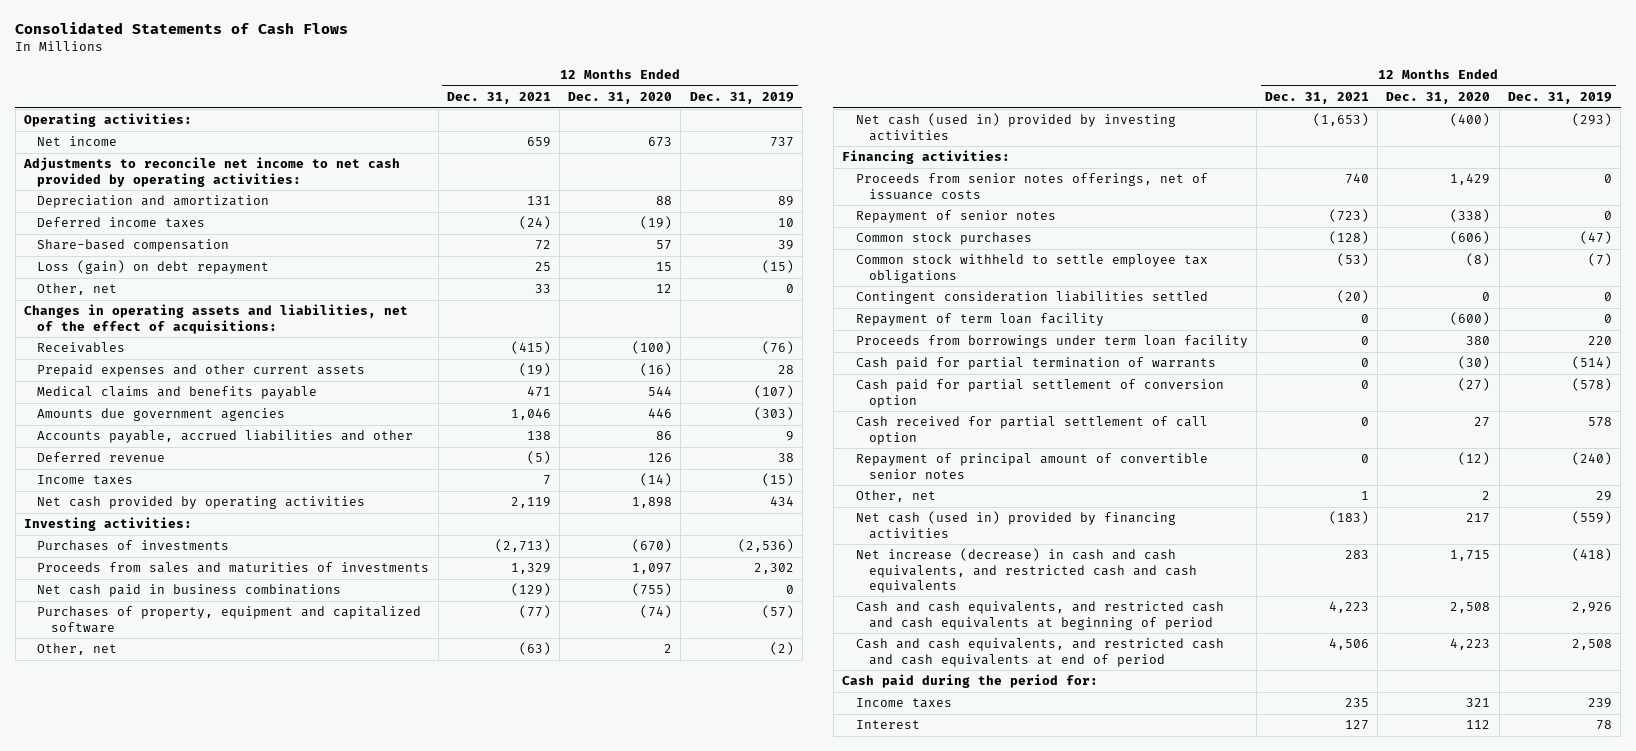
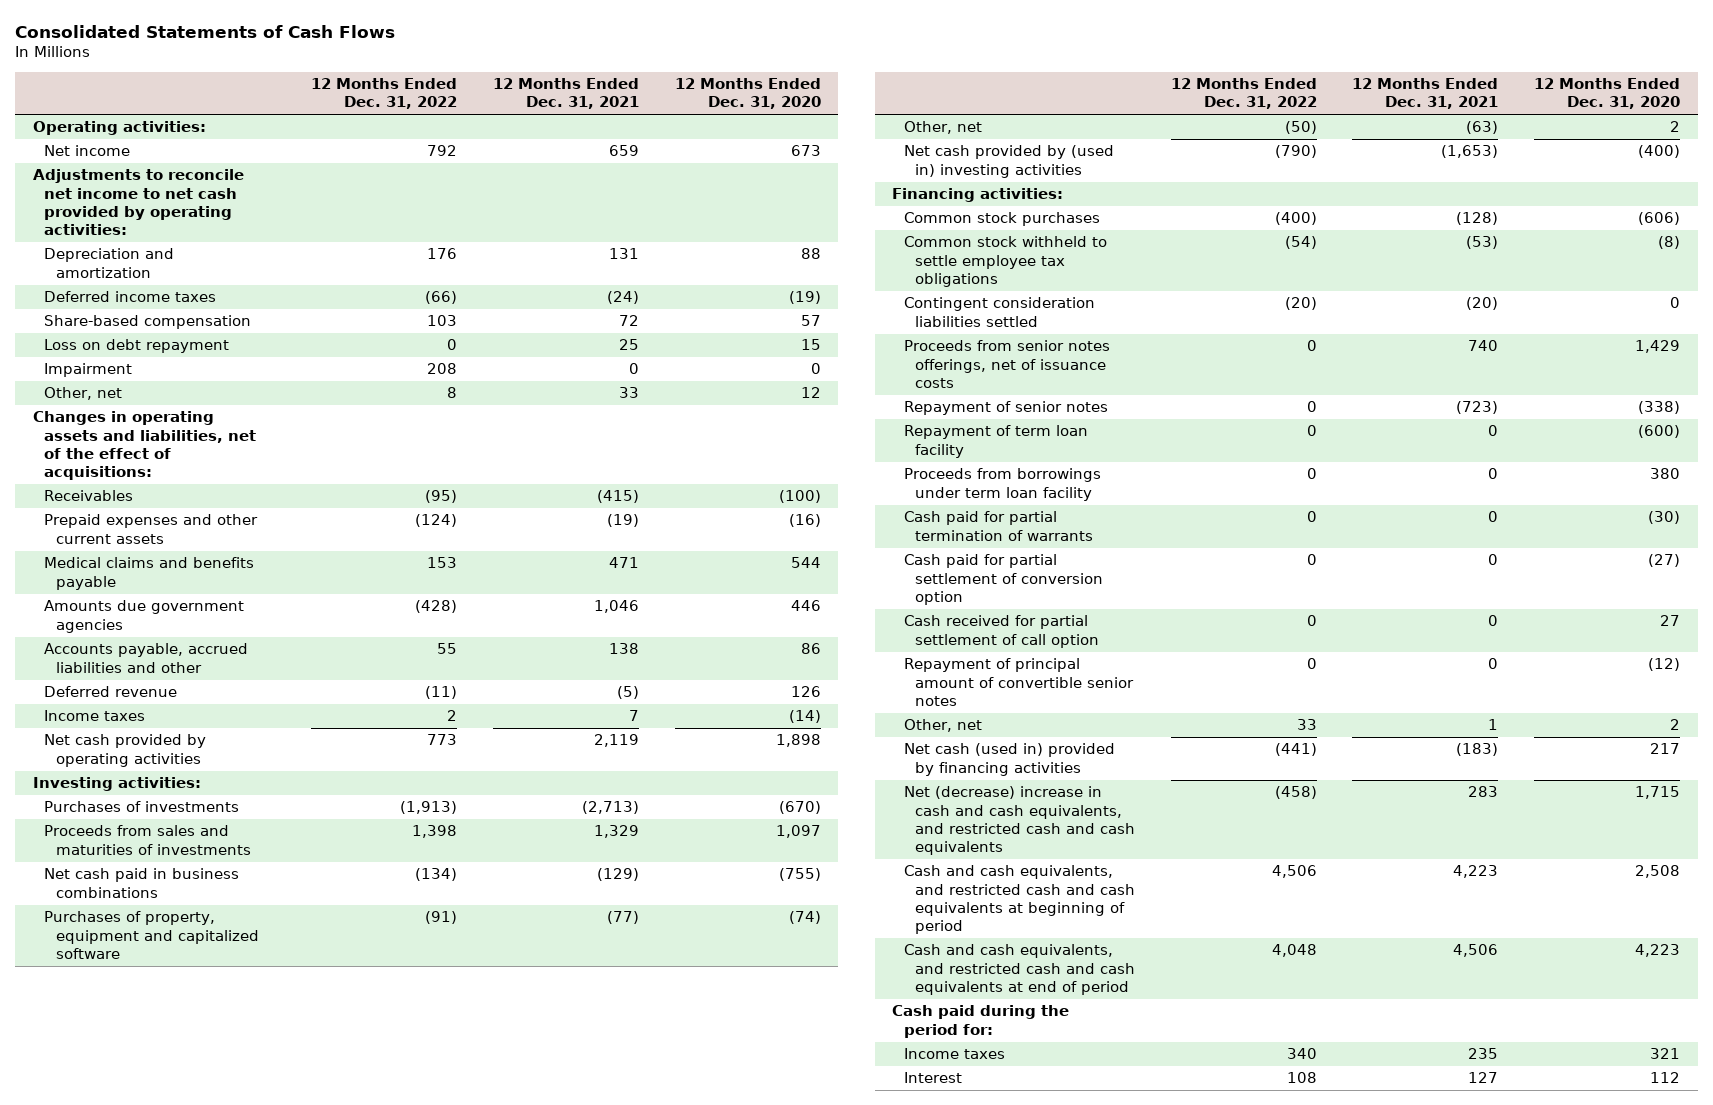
[689,92,794,105] Dec. 31, 2019 -> none
none -> [311,78,458,110] 12 Months Ended Dec. 31, 2022
[37,260,270,275] Loss (gain) on debt repayment -> [44,339,230,354] Loss on debt repayment
none -> [44,363,133,378] Impairment
[855,113,1176,141] Net cash (used in) provided by investing activities -> [903,145,1114,178] Net cash provided by (used in) investing activities
[855,173,1208,200] Proceeds from senior notes offerings, net of issuance costs -> [903,340,1110,388] Proceeds from senior notes offerings, net of issuance costs
[855,210,1056,224] Repayment of senior notes -> [903,401,1108,416] Repayment of senior notes
[855,548,1197,593] Net increase (decrease) in cash and cash equivalents, and restricted cash and cash equivalents -> [903,786,1135,855] Net (decrease) increase in cash and cash equivalents, and restricted cash and cash equivalents

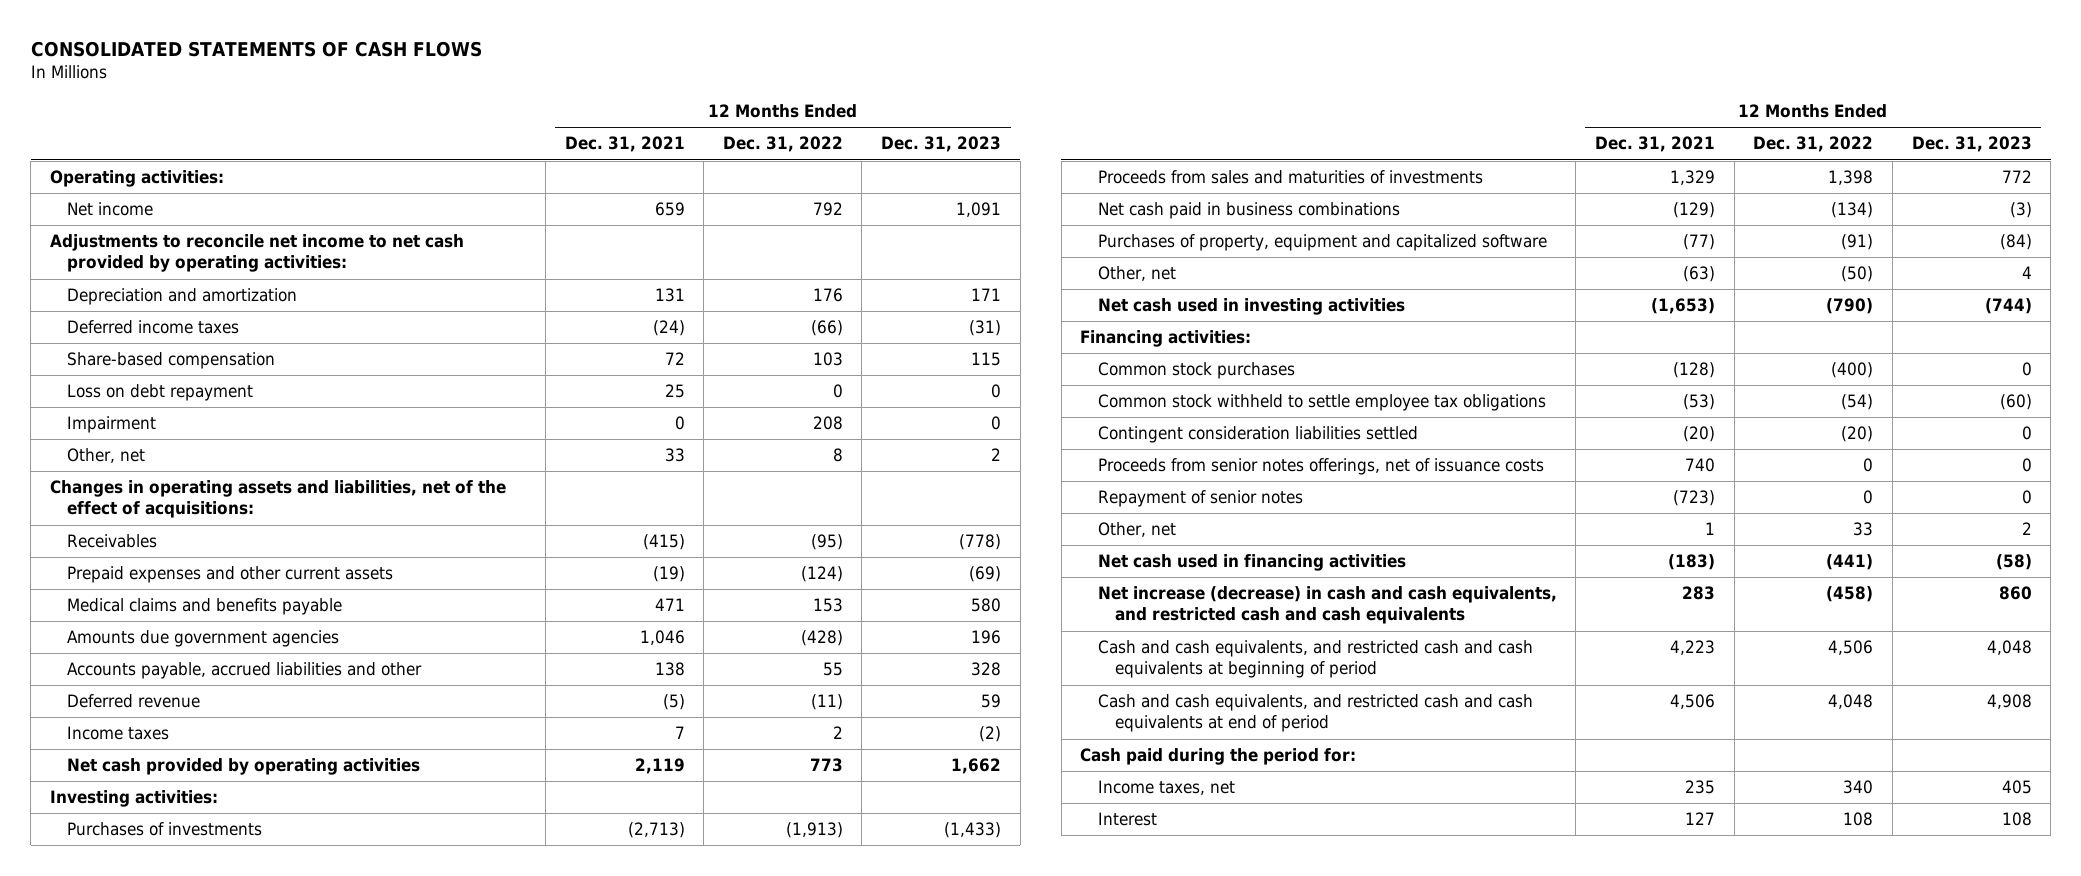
[15,24,396,38] Consolidated Statements of Cash Flows -> [30,41,482,58] CONSOLIDATED STATEMENTS OF CASH FLOWS
[674,78,821,110] 12 Months Ended Dec. 31, 2020 -> none
none -> [881,136,1002,153] Dec. 31, 2023
[903,145,1114,178] Net cash provided by (used in) investing activities -> [1097,298,1405,316] Net cash used in investing activities
[903,425,1088,458] Repayment of term loan facility -> none
[903,468,1101,501] Proceeds from borrowings under term loan facility -> none
[903,511,1093,541] Cash paid for partial termination of warrants -> none
[903,554,1103,605] Cash paid for partial settlement of conversion option -> none
[903,615,1099,648] Cash received for partial settlement of call option -> none
[903,658,1134,706] Repayment of principal amount of convertible senior notes -> none
[903,743,1115,776] Net cash (used in) provided by financing activities -> [1097,554,1406,572] Net cash used in financing activities
[903,786,1135,855] Net (decrease) increase in cash and cash equivalents, and restricted cash and cash equivalents -> [1097,586,1557,625] Net increase (decrease) in cash and cash equivalents, and restricted cash and cash equivalents
[903,1048,1005,1060] Income taxes -> [1097,780,1235,796] Income taxes, net

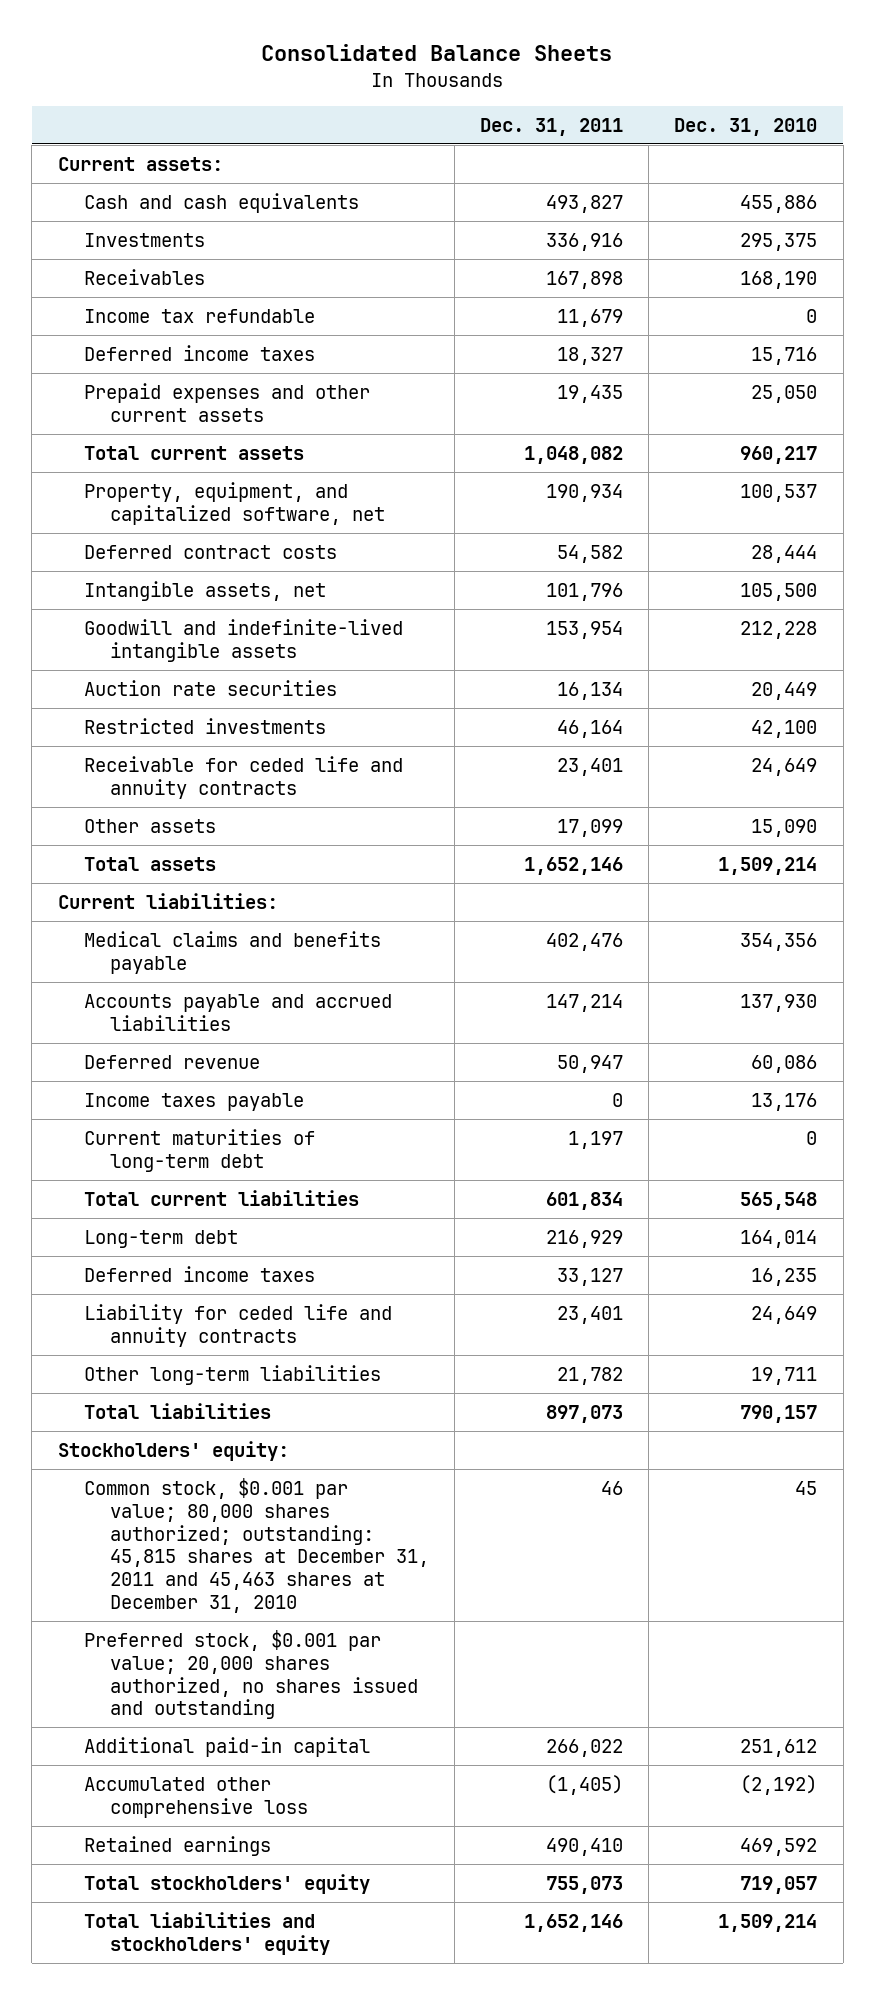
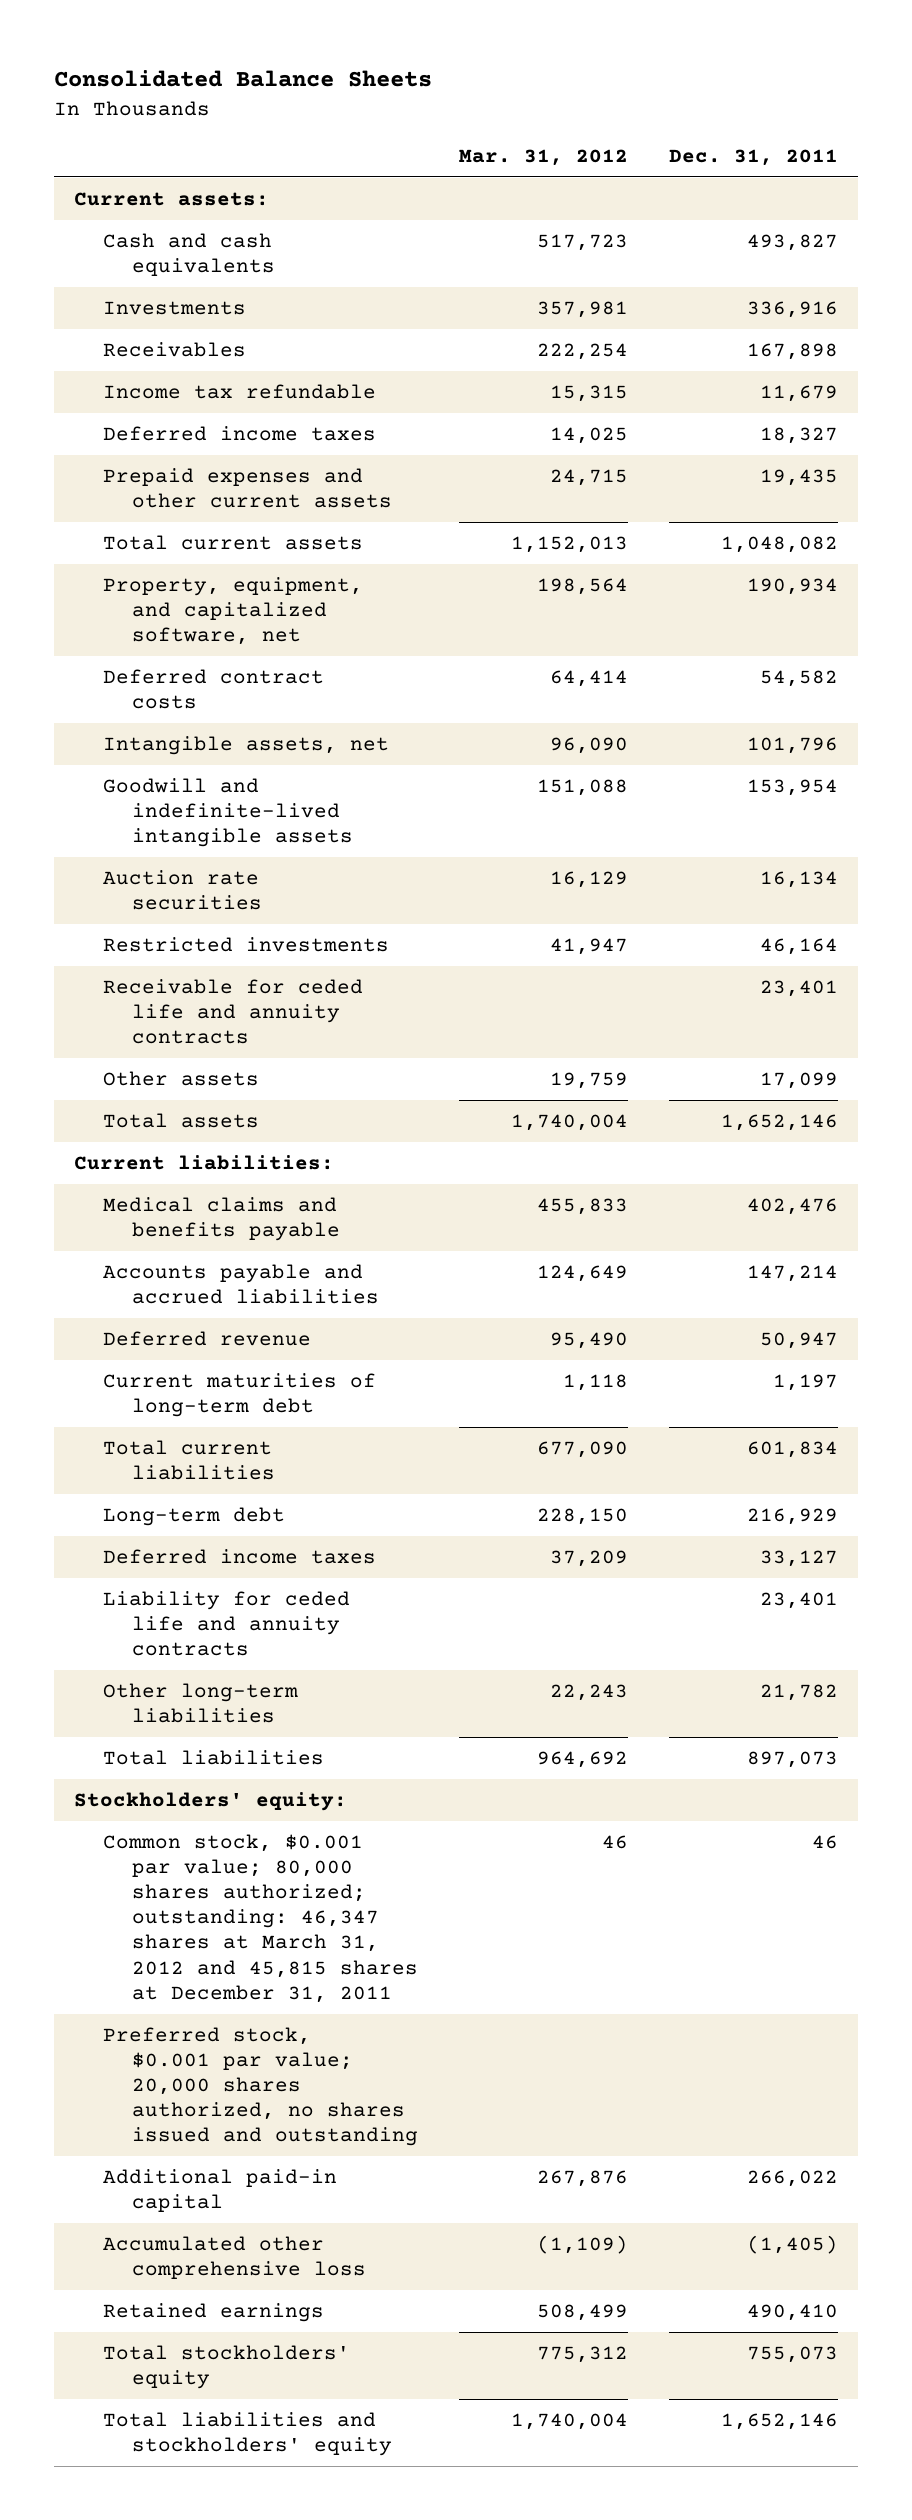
[674,117,818,136] Dec. 31, 2010 -> none
none -> [458,149,628,167] Mar. 31, 2012
[83,1092,304,1111] Income taxes payable -> none
[83,1477,429,1614] Common stock, $0.001 par value; 80,000 shares authorized; outstanding: 45,815 shares at December 31, 2011 and 45,463 shares at December 31, 2010 -> [103,1833,419,2003] Common stock, $0.001 par value; 80,000 shares authorized; outstanding: 46,347 shares at March 31, 2012 and 45,815 shares at December 31, 2011

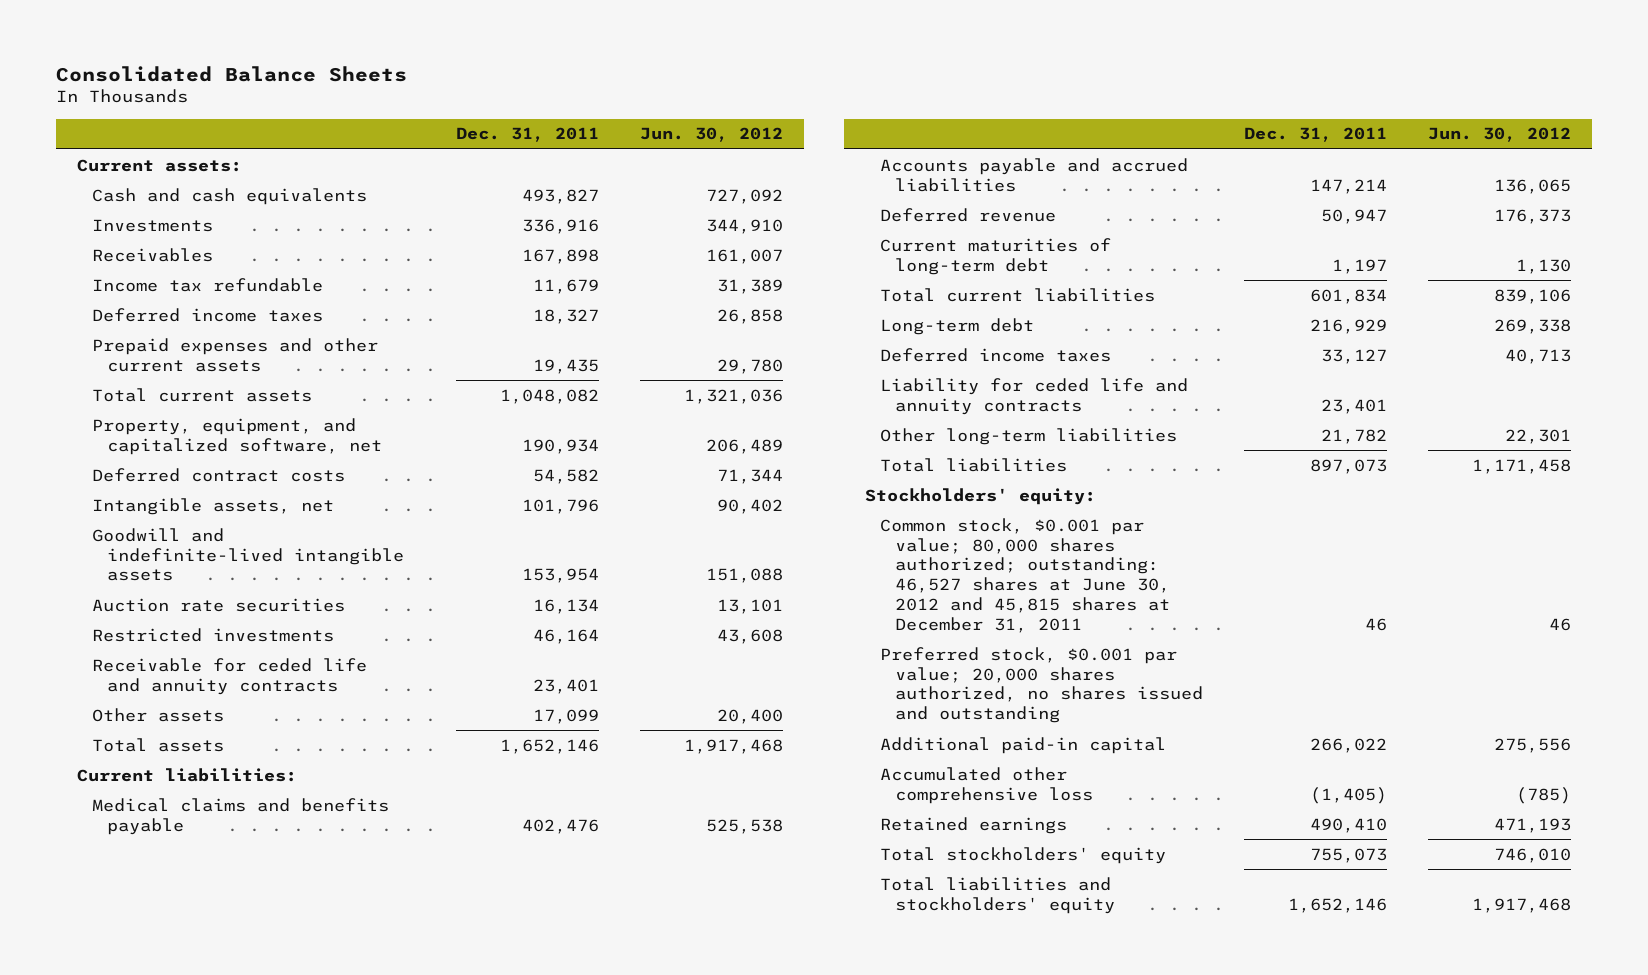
[458,149,628,167] Mar. 31, 2012 -> none
none -> [640,127,784,143] Jun. 30, 2012
[103,1833,419,2003] Common stock, $0.001 par value; 80,000 shares authorized; outstanding: 46,347 shares at March 31, 2012 and 45,815 shares at December 31, 2011 -> [879,517,1171,633] Common stock, $0.001 par value; 80,000 shares authorized; outstanding: 46,527 shares at June 30, 2012 and 45,815 shares at December 31, 2011

